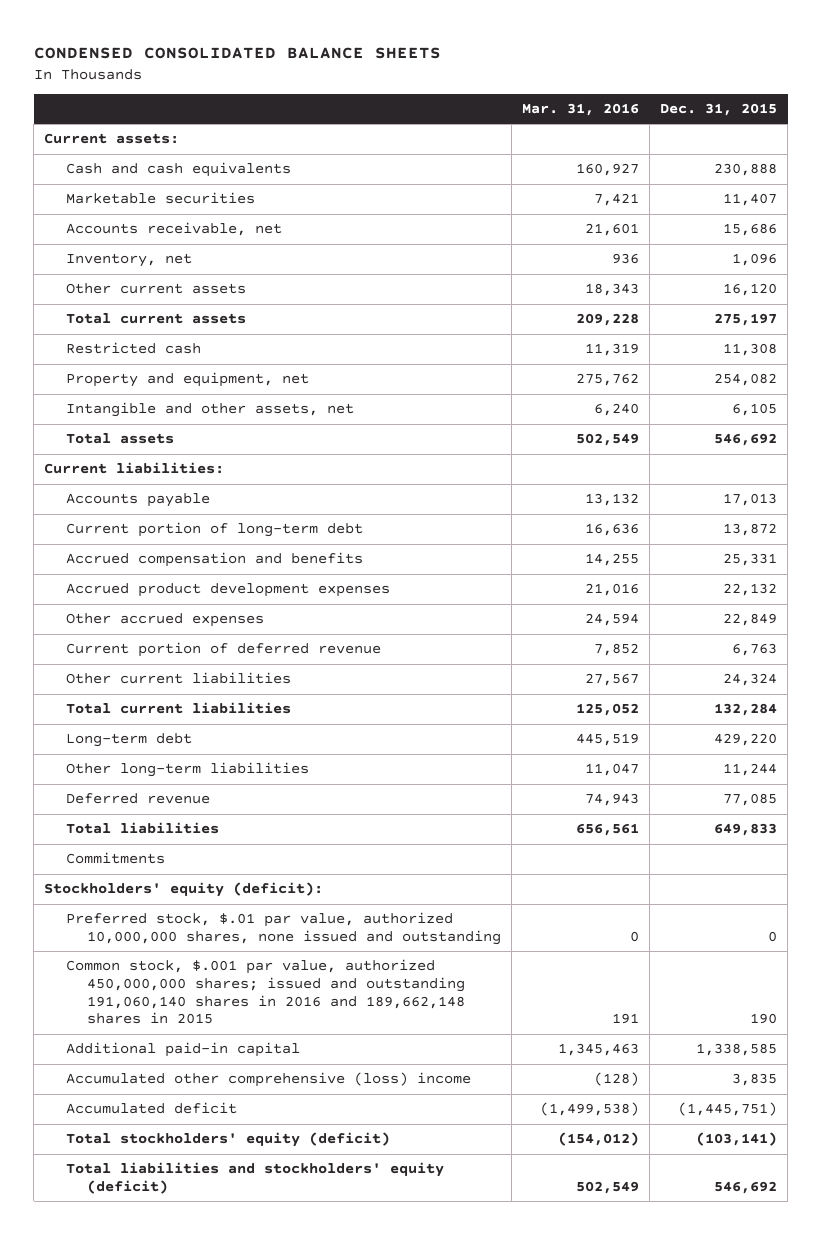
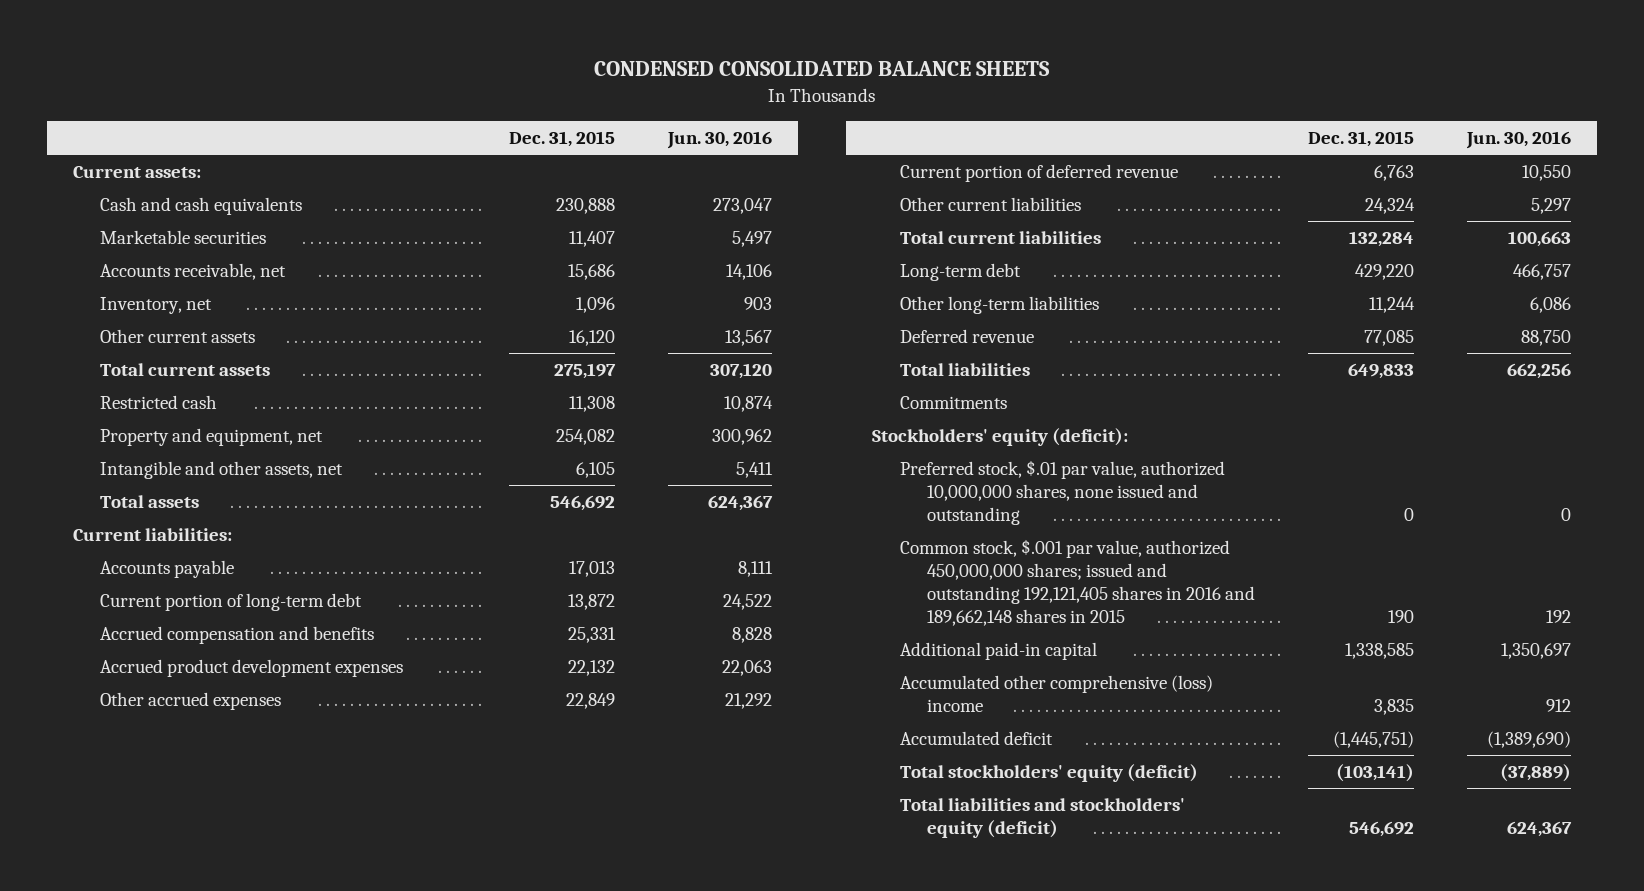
[522,103,640,117] Mar. 31, 2016 -> none
none -> [666,130,772,149] Jun. 30, 2016
[65,959,466,1025] Common stock, $.001 par value, authorized 450,000,000 shares; issued and outstanding 191,060,140 shares in 2016 and 189,662,148 shares in 2015 -> [899,539,1255,626] Common stock, $.001 par value, authorized 450,000,000 shares; issued and outstanding 192,121,405 shares in 2016 and 189,662,148 shares in 2015

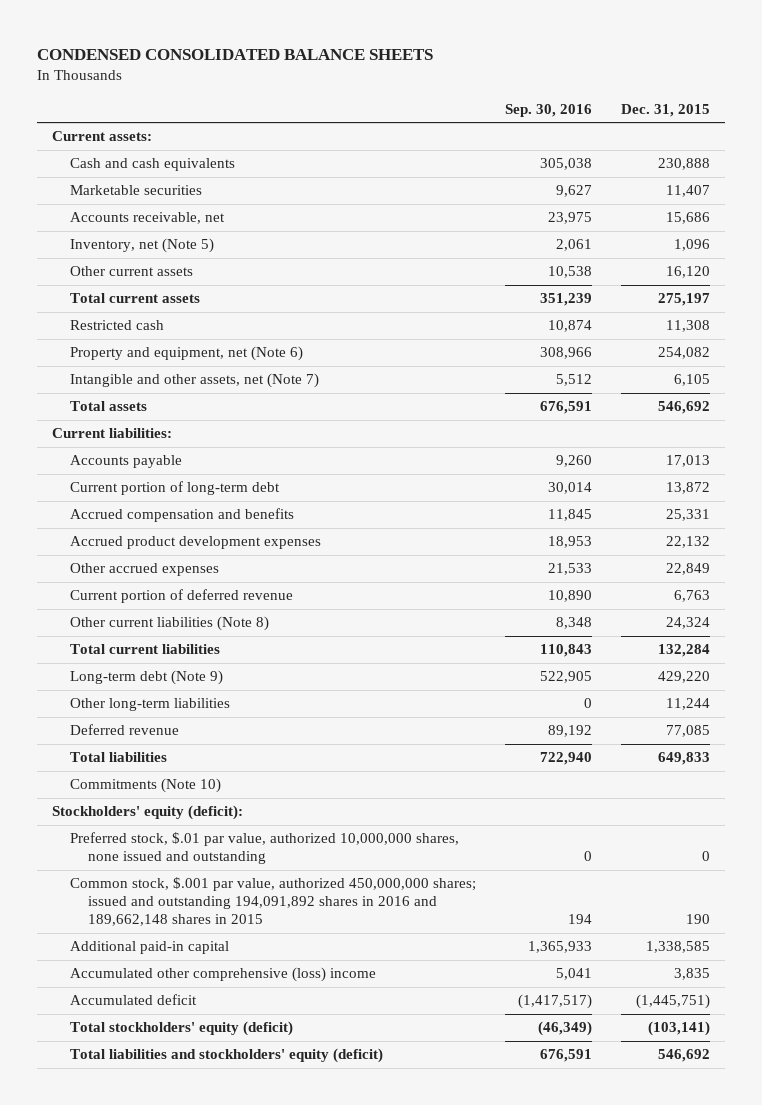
[666,130,772,149] Jun. 30, 2016 -> none
none -> [504,103,592,117] Sep. 30, 2016
[100,297,213,315] Inventory, net -> [69,238,214,254] Inventory, net (Note 5)
[100,428,324,447] Property and equipment, net -> [69,346,303,362] Property and equipment, net (Note 6)
[100,461,344,480] Intangible and other assets, net -> [69,373,319,389] Intangible and other assets, net (Note 7)
[899,197,1081,212] Other current liabilities -> [69,616,269,632] Other current liabilities (Note 8)
[899,263,1021,282] Long-term debt -> [69,670,223,686] Long-term debt (Note 9)
[899,396,1007,410] Commitments -> [69,778,221,794] Commitments (Note 10)
[899,539,1255,626] Common stock, $.001 par value, authorized 450,000,000 shares; issued and outstanding 192,121,405 shares in 2016 and 189,662,148 shares in 2015 -> [69,877,476,927] Common stock, $.001 par value, authorized 450,000,000 shares; issued and outstanding 194,091,892 shares in 2016 and 189,662,148 shares in 2015

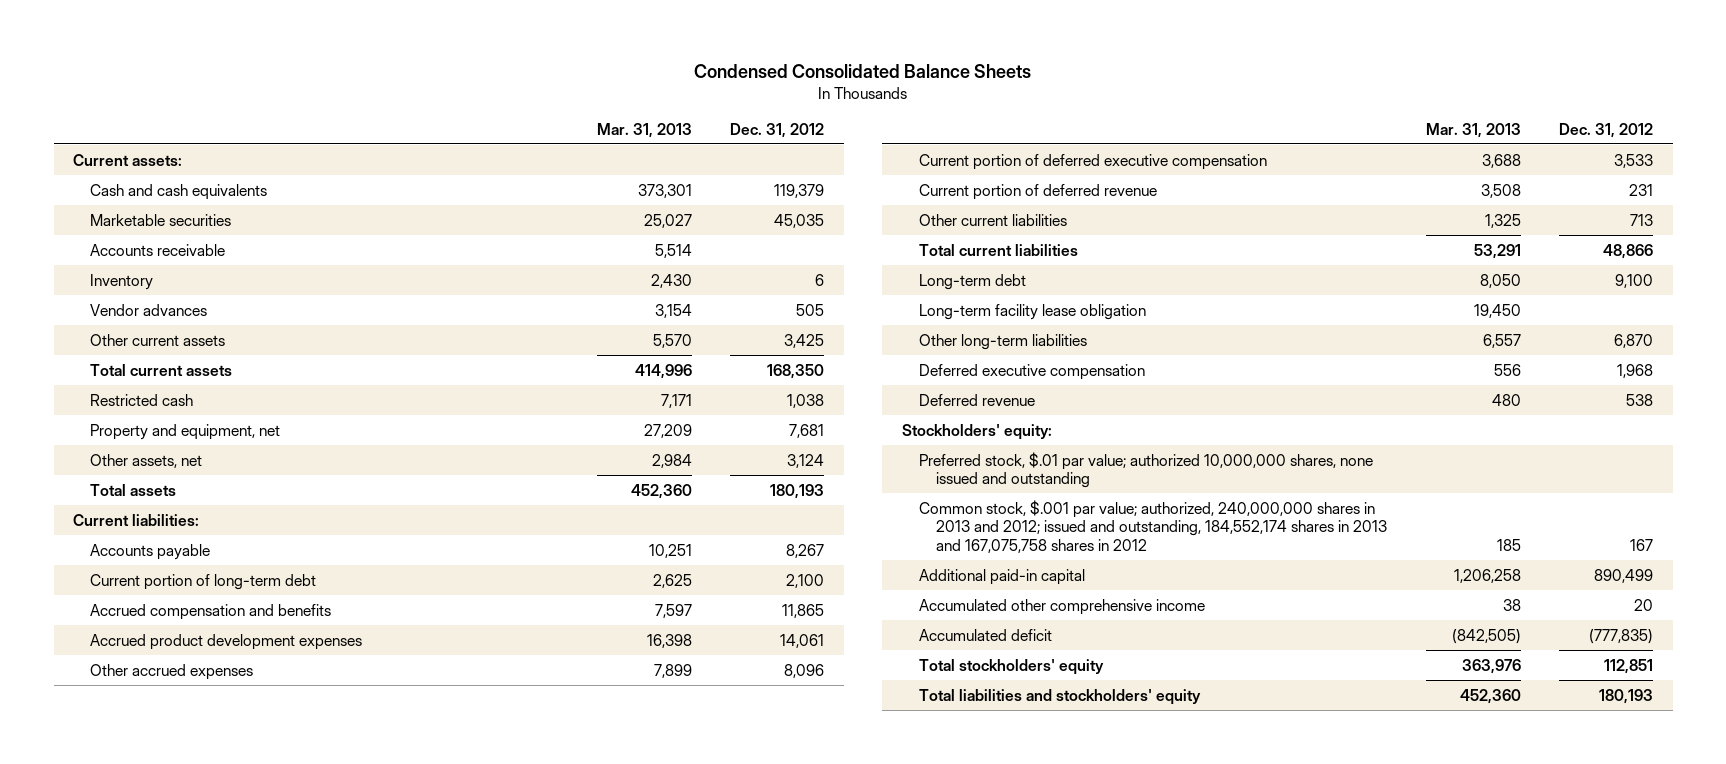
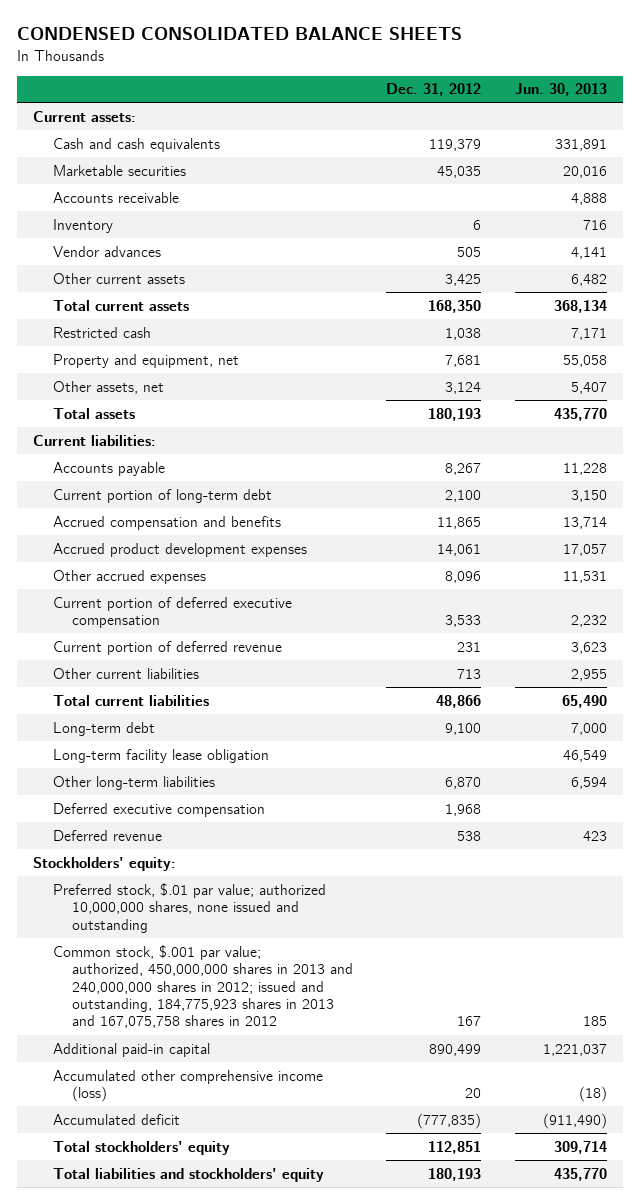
[694,63,1032,78] Condensed Consolidated Balance Sheets -> [16,27,462,41] CONDENSED CONSOLIDATED BALANCE SHEETS
[596,122,692,138] Mar. 31, 2013 -> none
none -> [514,83,607,97] Jun. 30, 2013
[918,499,1388,553] Common stock, $.001 par value; authorized, 240,000,000 shares in 2013 and 2012; issued and outstanding, 184,552,174 shares in 2013 and 167,075,758 shares in 2012 -> [52,944,353,1029] Common stock, $.001 par value; authorized, 450,000,000 shares in 2013 and 240,000,000 shares in 2012; issued and outstanding, 184,775,923 shares in 2013 and 167,075,758 shares in 2012
[918,598,1205,615] Accumulated other comprehensive income -> [52,1069,323,1103] Accumulated other comprehensive income (loss)

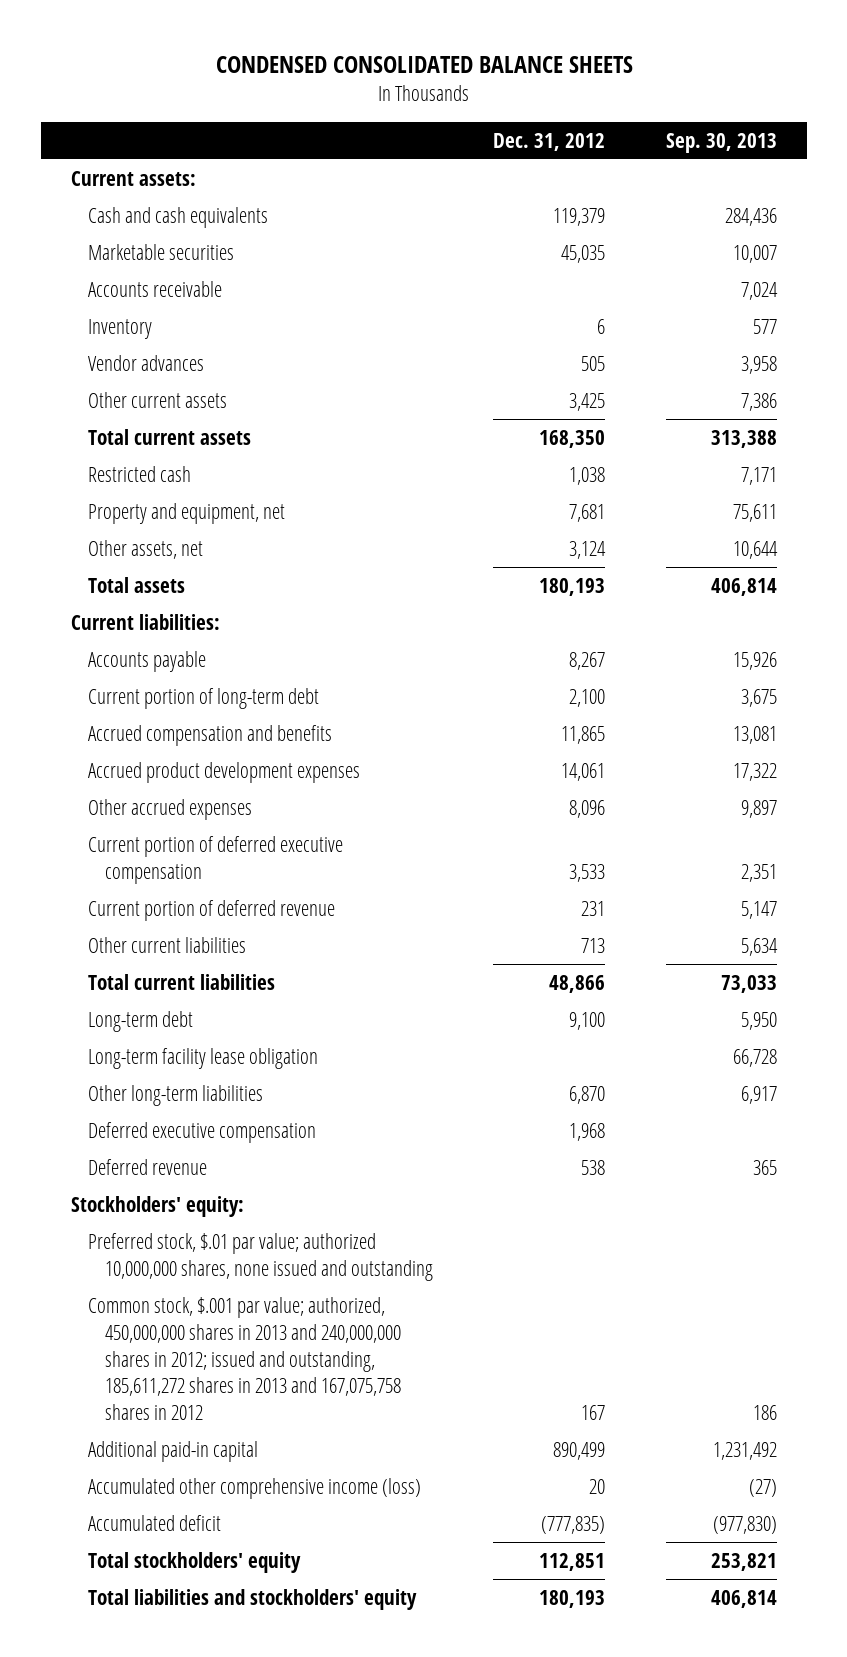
[514,83,607,97] Jun. 30, 2013 -> none
none -> [665,132,777,153] Sep. 30, 2013
[52,944,353,1029] Common stock, $.001 par value; authorized, 450,000,000 shares in 2013 and 240,000,000 shares in 2012; issued and outstanding, 184,775,923 shares in 2013 and 167,075,758 shares in 2012 -> [87,1296,401,1421] Common stock, $.001 par value; authorized, 450,000,000 shares in 2013 and 240,000,000 shares in 2012; issued and outstanding, 185,611,272 shares in 2013 and 167,075,758 shares in 2012

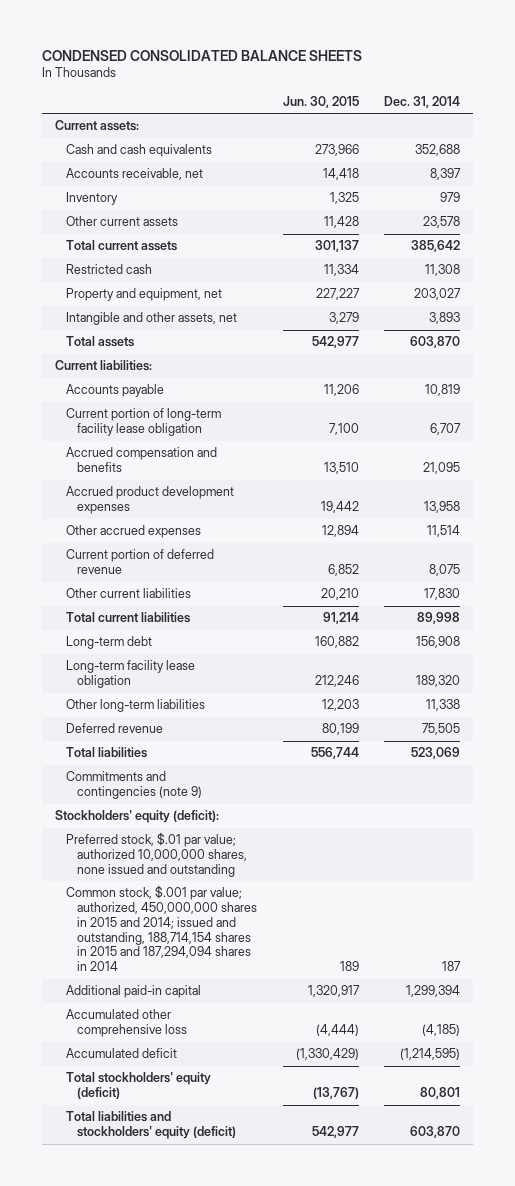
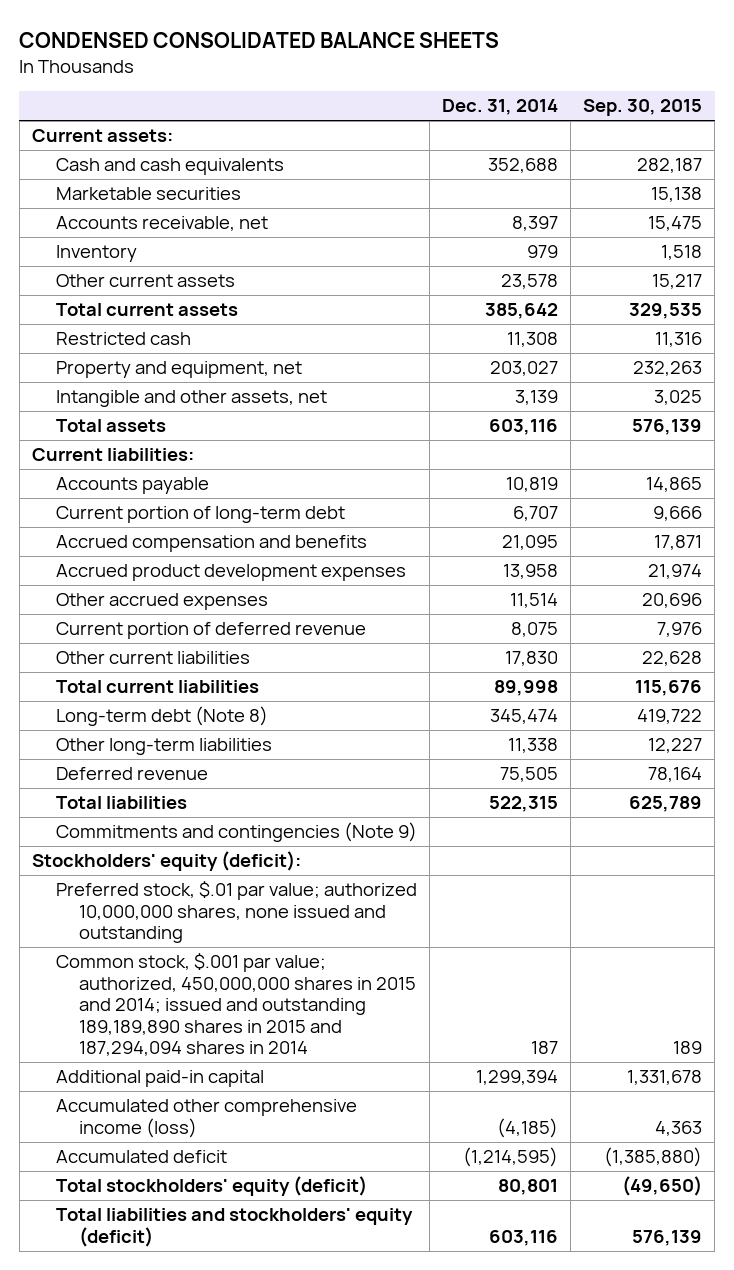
[282,96,359,109] Jun. 30, 2015 -> none
none -> [583,99,703,117] Sep. 30, 2015
none -> [55,187,241,201] Marketable securities
[429,312,461,325] 3,893 -> [514,390,558,406] 3,139
[410,336,461,349] 603,870 -> [488,419,558,436] 603,116
[65,408,221,437] Current portion of long-term facility lease obligation -> [55,506,345,524] Current portion of long-term debt
[65,660,195,689] Long-term facility lease obligation -> none
[65,636,152,650] Long-term debt -> [55,706,268,727] Long-term debt (Note 8)
[416,636,461,649] 156,908 -> [489,709,558,725] 345,474
[411,747,461,760] 523,069 -> [488,796,558,813] 522,315
[65,771,202,800] Commitments and contingencies (note 9) -> [55,822,417,843] Commitments and contingencies (Note 9)
[65,885,257,972] Common stock, $.001 par value; authorized, 450,000,000 shares in 2015 and 2014; issued and outstanding, 188,714,154 shares in 2015 and 187,294,094 shares in 2014 -> [55,953,416,1057] Common stock, $.001 par value; authorized, 450,000,000 shares in 2015 and 2014; issued and outstanding 189,189,890 shares in 2015 and 187,294,094 shares in 2014
[65,1009,187,1038] Accumulated other comprehensive loss -> [55,1099,357,1138] Accumulated other comprehensive income (loss)
[410,1126,461,1139] 603,870 -> [488,1229,558,1246] 603,116

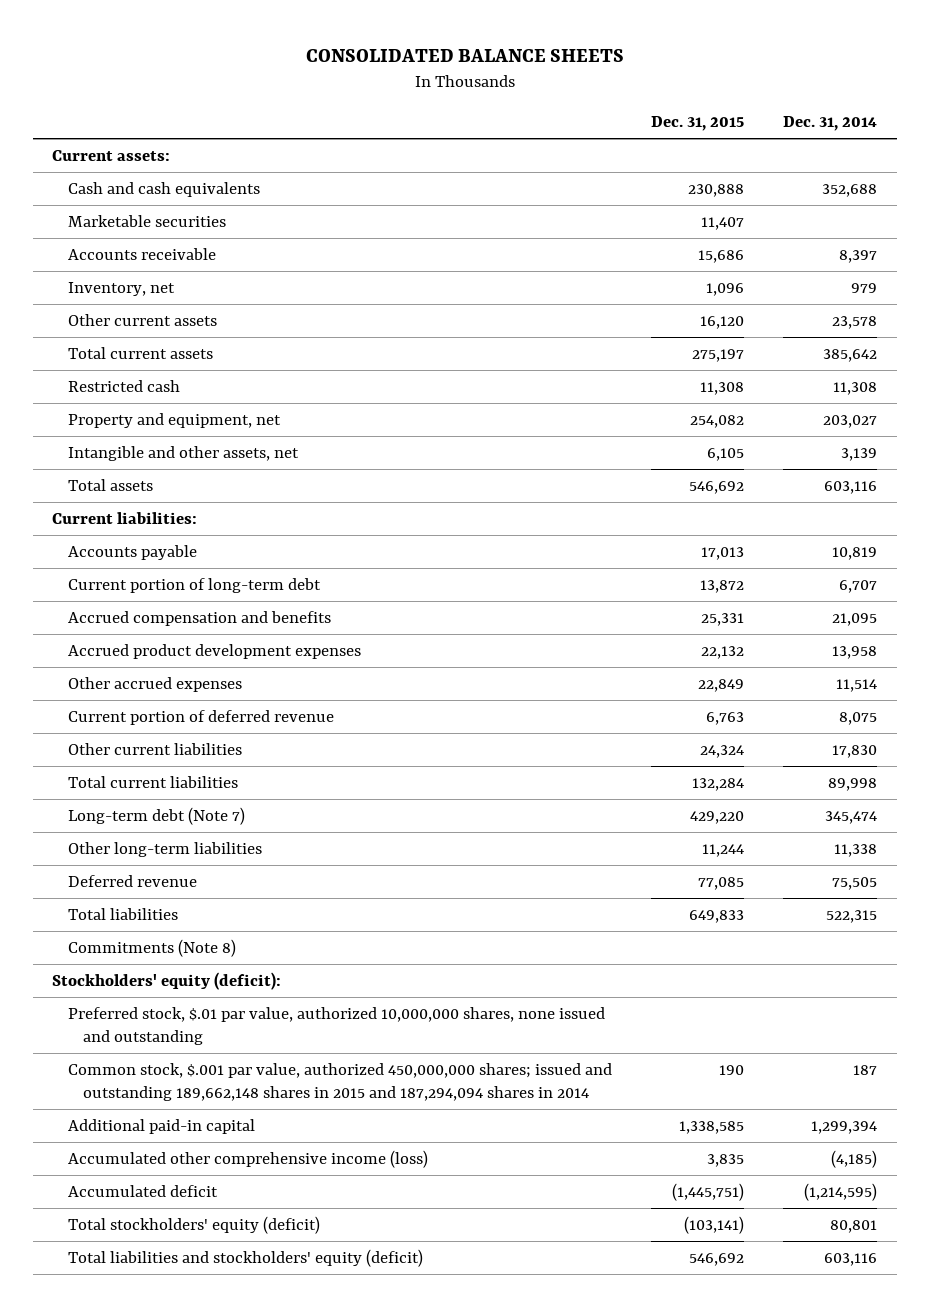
[19,31,500,48] CONDENSED CONSOLIDATED BALANCE SHEETS -> [305,48,624,62] CONSOLIDATED BALANCE SHEETS
[583,99,703,117] Sep. 30, 2015 -> none
none -> [650,116,744,132] Dec. 31, 2015
[55,216,268,232] Accounts receivable, net -> [67,247,216,260] Accounts receivable
[55,245,137,263] Inventory -> [67,281,175,296] Inventory, net
[55,706,268,727] Long-term debt (Note 8) -> [67,806,245,825] Long-term debt (Note 7)
[55,822,417,843] Commitments and contingencies (Note 9) -> [67,938,236,957] Commitments (Note 8)
[55,881,417,944] Preferred stock, $.01 par value; authorized 10,000,000 shares, none issued and outstanding -> [67,1006,605,1046] Preferred stock, $.01 par value, authorized 10,000,000 shares, none issued and outstanding
[55,953,416,1057] Common stock, $.001 par value; authorized, 450,000,000 shares in 2015 and 2014; issued and outstanding 189,189,890 shares in 2015 and 187,294,094 shares in 2014 -> [67,1062,612,1102] Common stock, $.001 par value, authorized 450,000,000 shares; issued and outstanding 189,662,148 shares in 2015 and 187,294,094 shares in 2014

